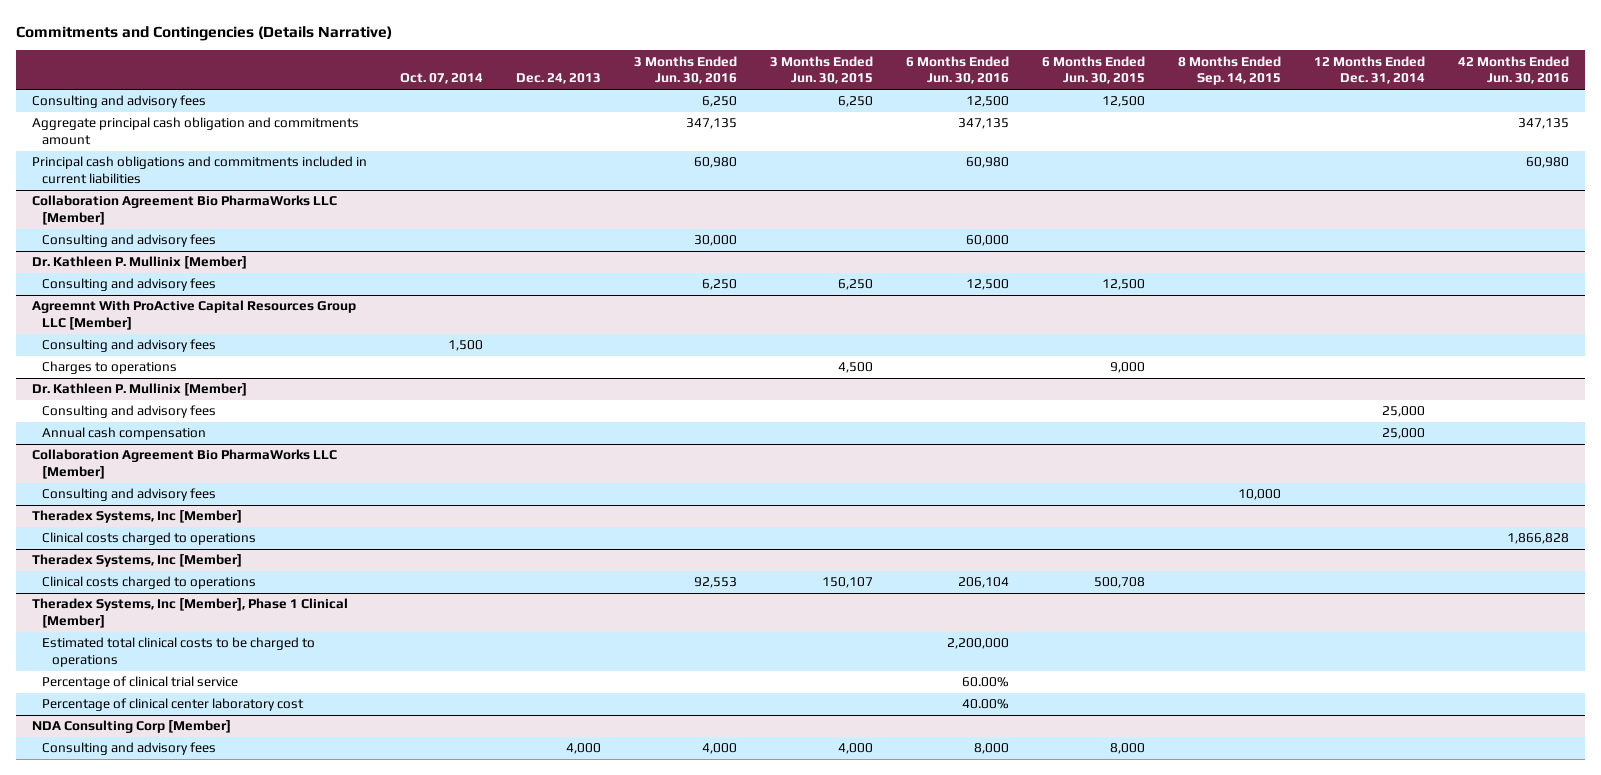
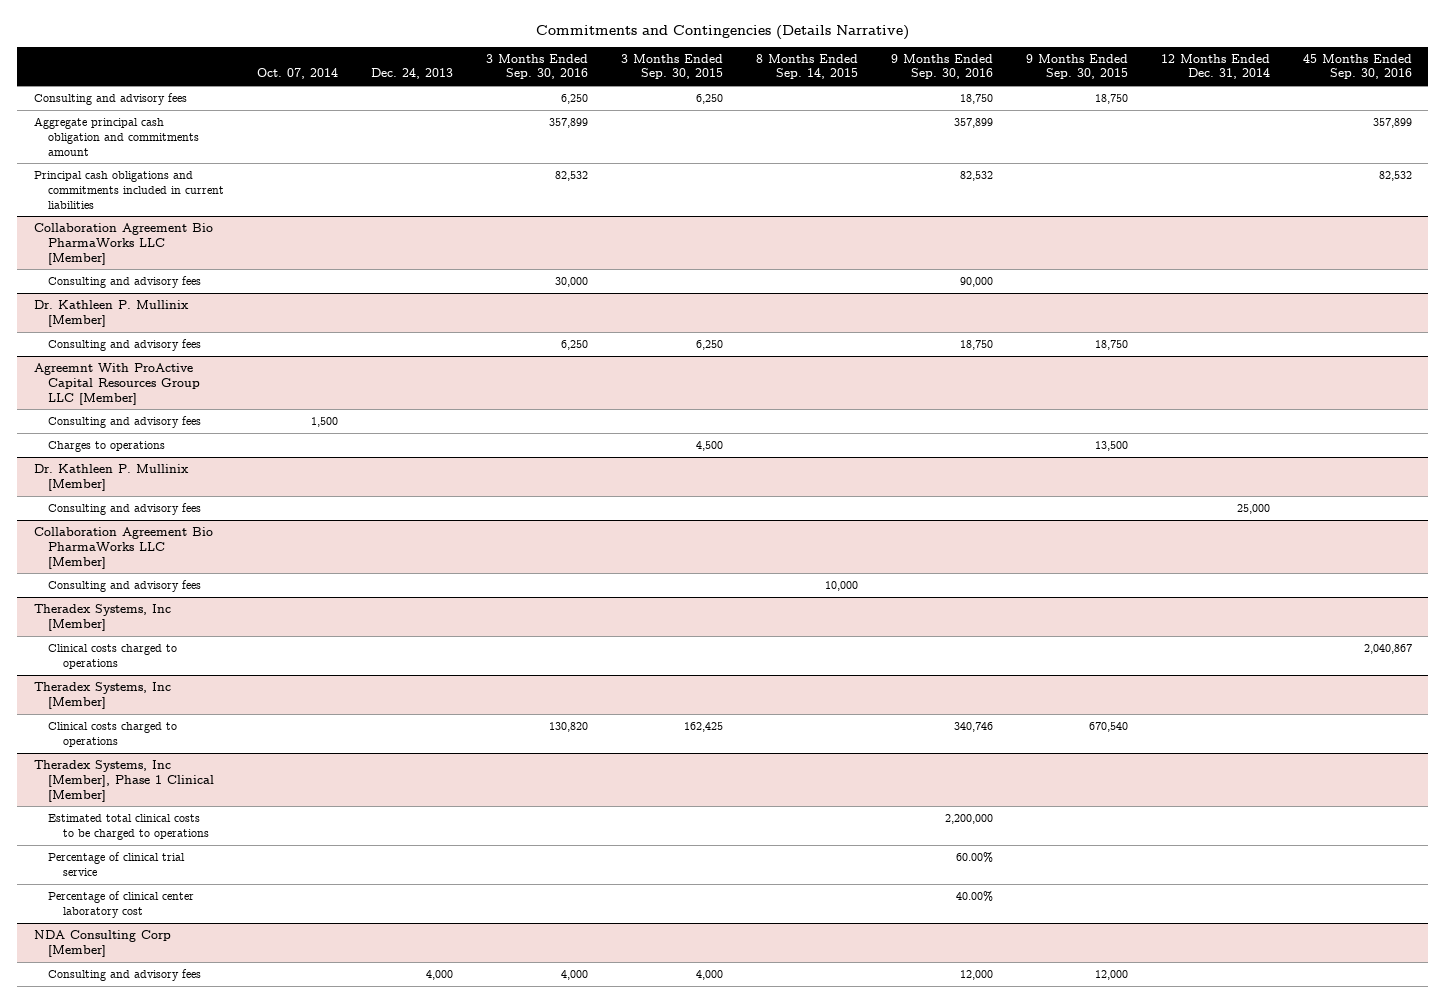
[633,55,737,85] 3 Months Ended Jun. 30, 2016 -> none
[769,55,873,85] 3 Months Ended Jun. 30, 2015 -> none
[905,55,1009,85] 6 Months Ended Jun. 30, 2016 -> none
[1041,55,1145,85] 6 Months Ended Jun. 30, 2015 -> none
[1457,55,1569,85] 42 Months Ended Jun. 30, 2016 -> none
none -> [485,53,588,80] 3 Months Ended Sep. 30, 2016
none -> [620,53,723,80] 3 Months Ended Sep. 30, 2015
none -> [890,53,993,80] 9 Months Ended Sep. 30, 2016
none -> [1025,53,1128,80] 9 Months Ended Sep. 30, 2015
none -> [1302,53,1412,80] 45 Months Ended Sep. 30, 2016
[41,427,206,441] Annual cash compensation -> none

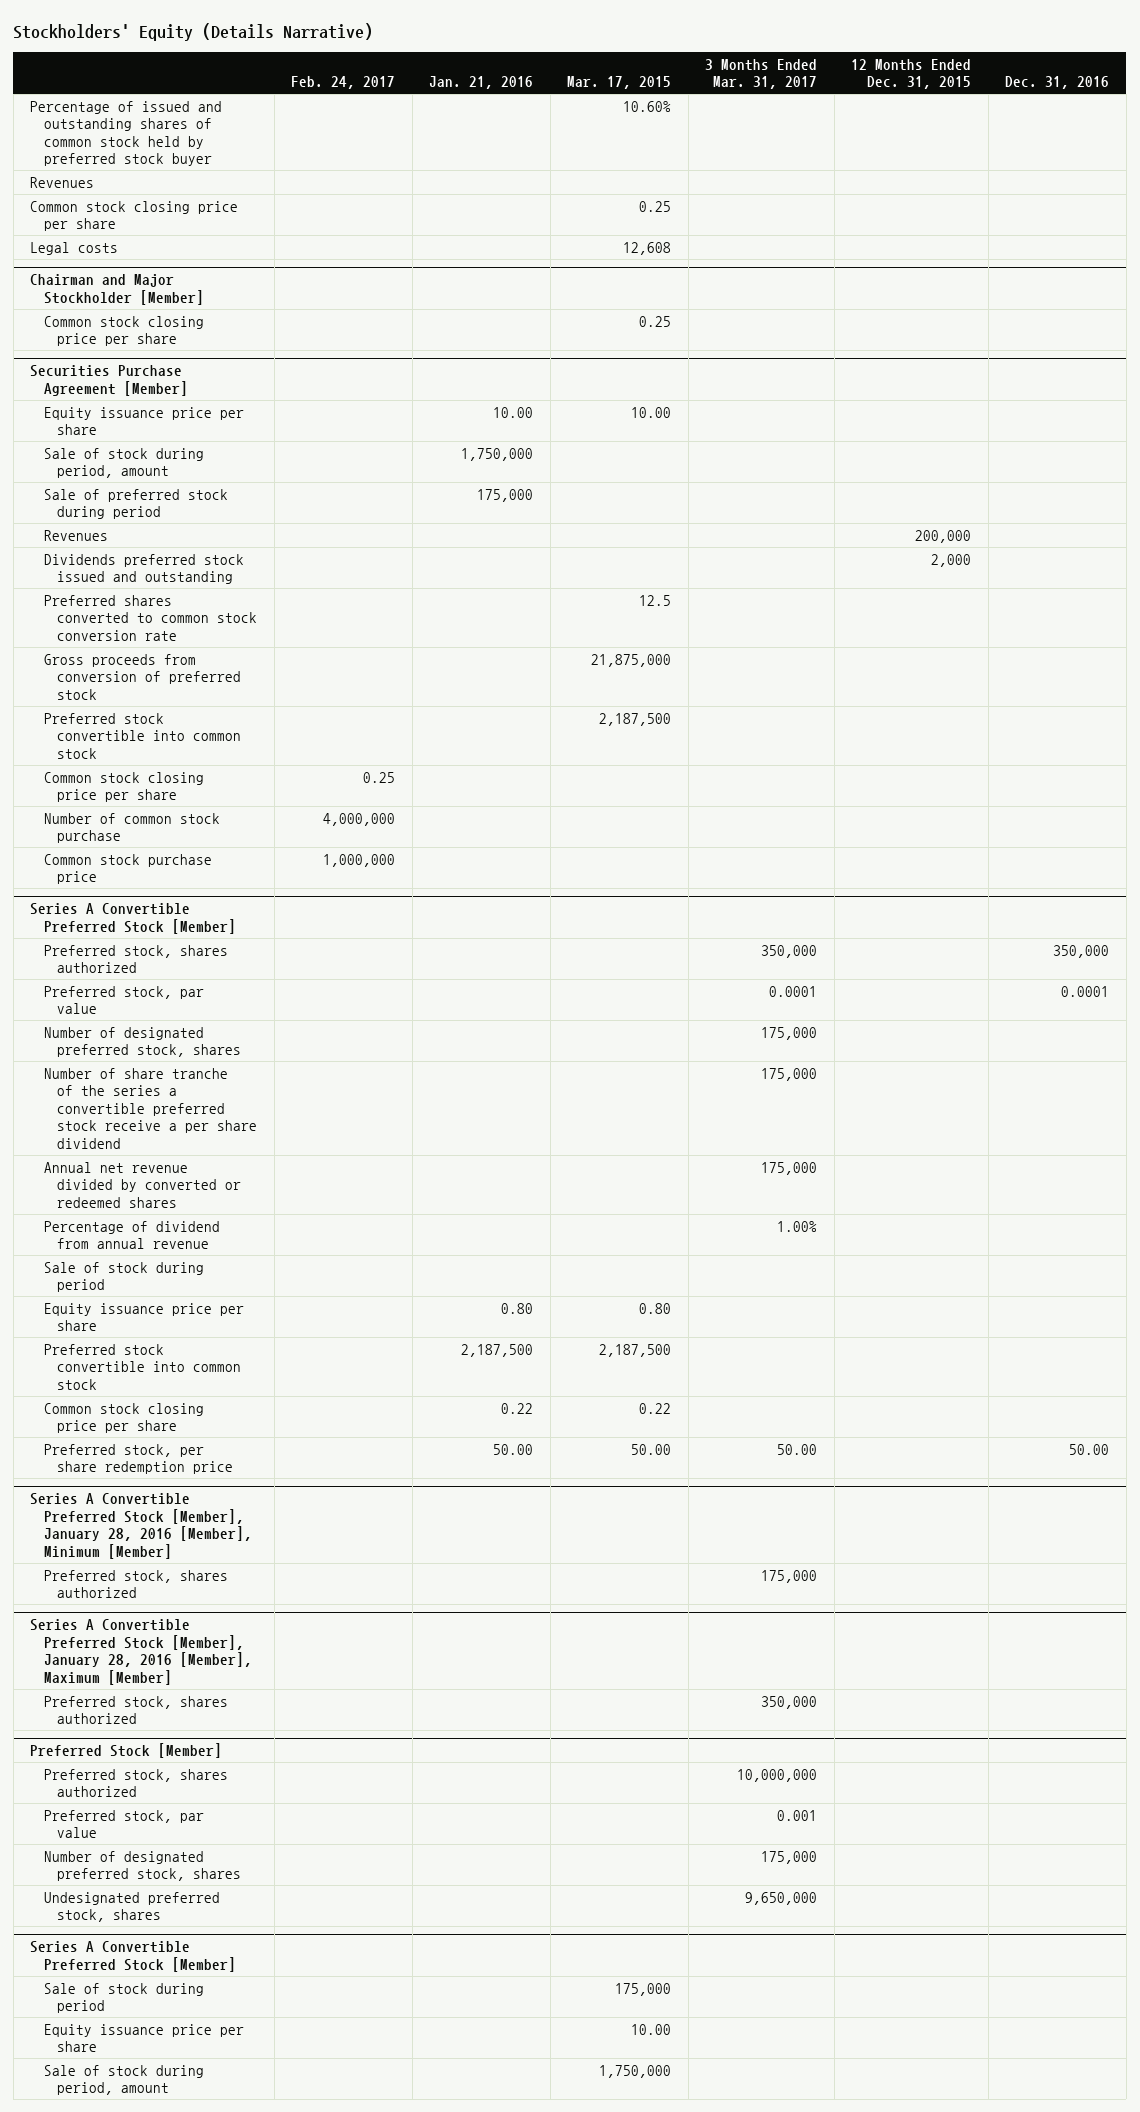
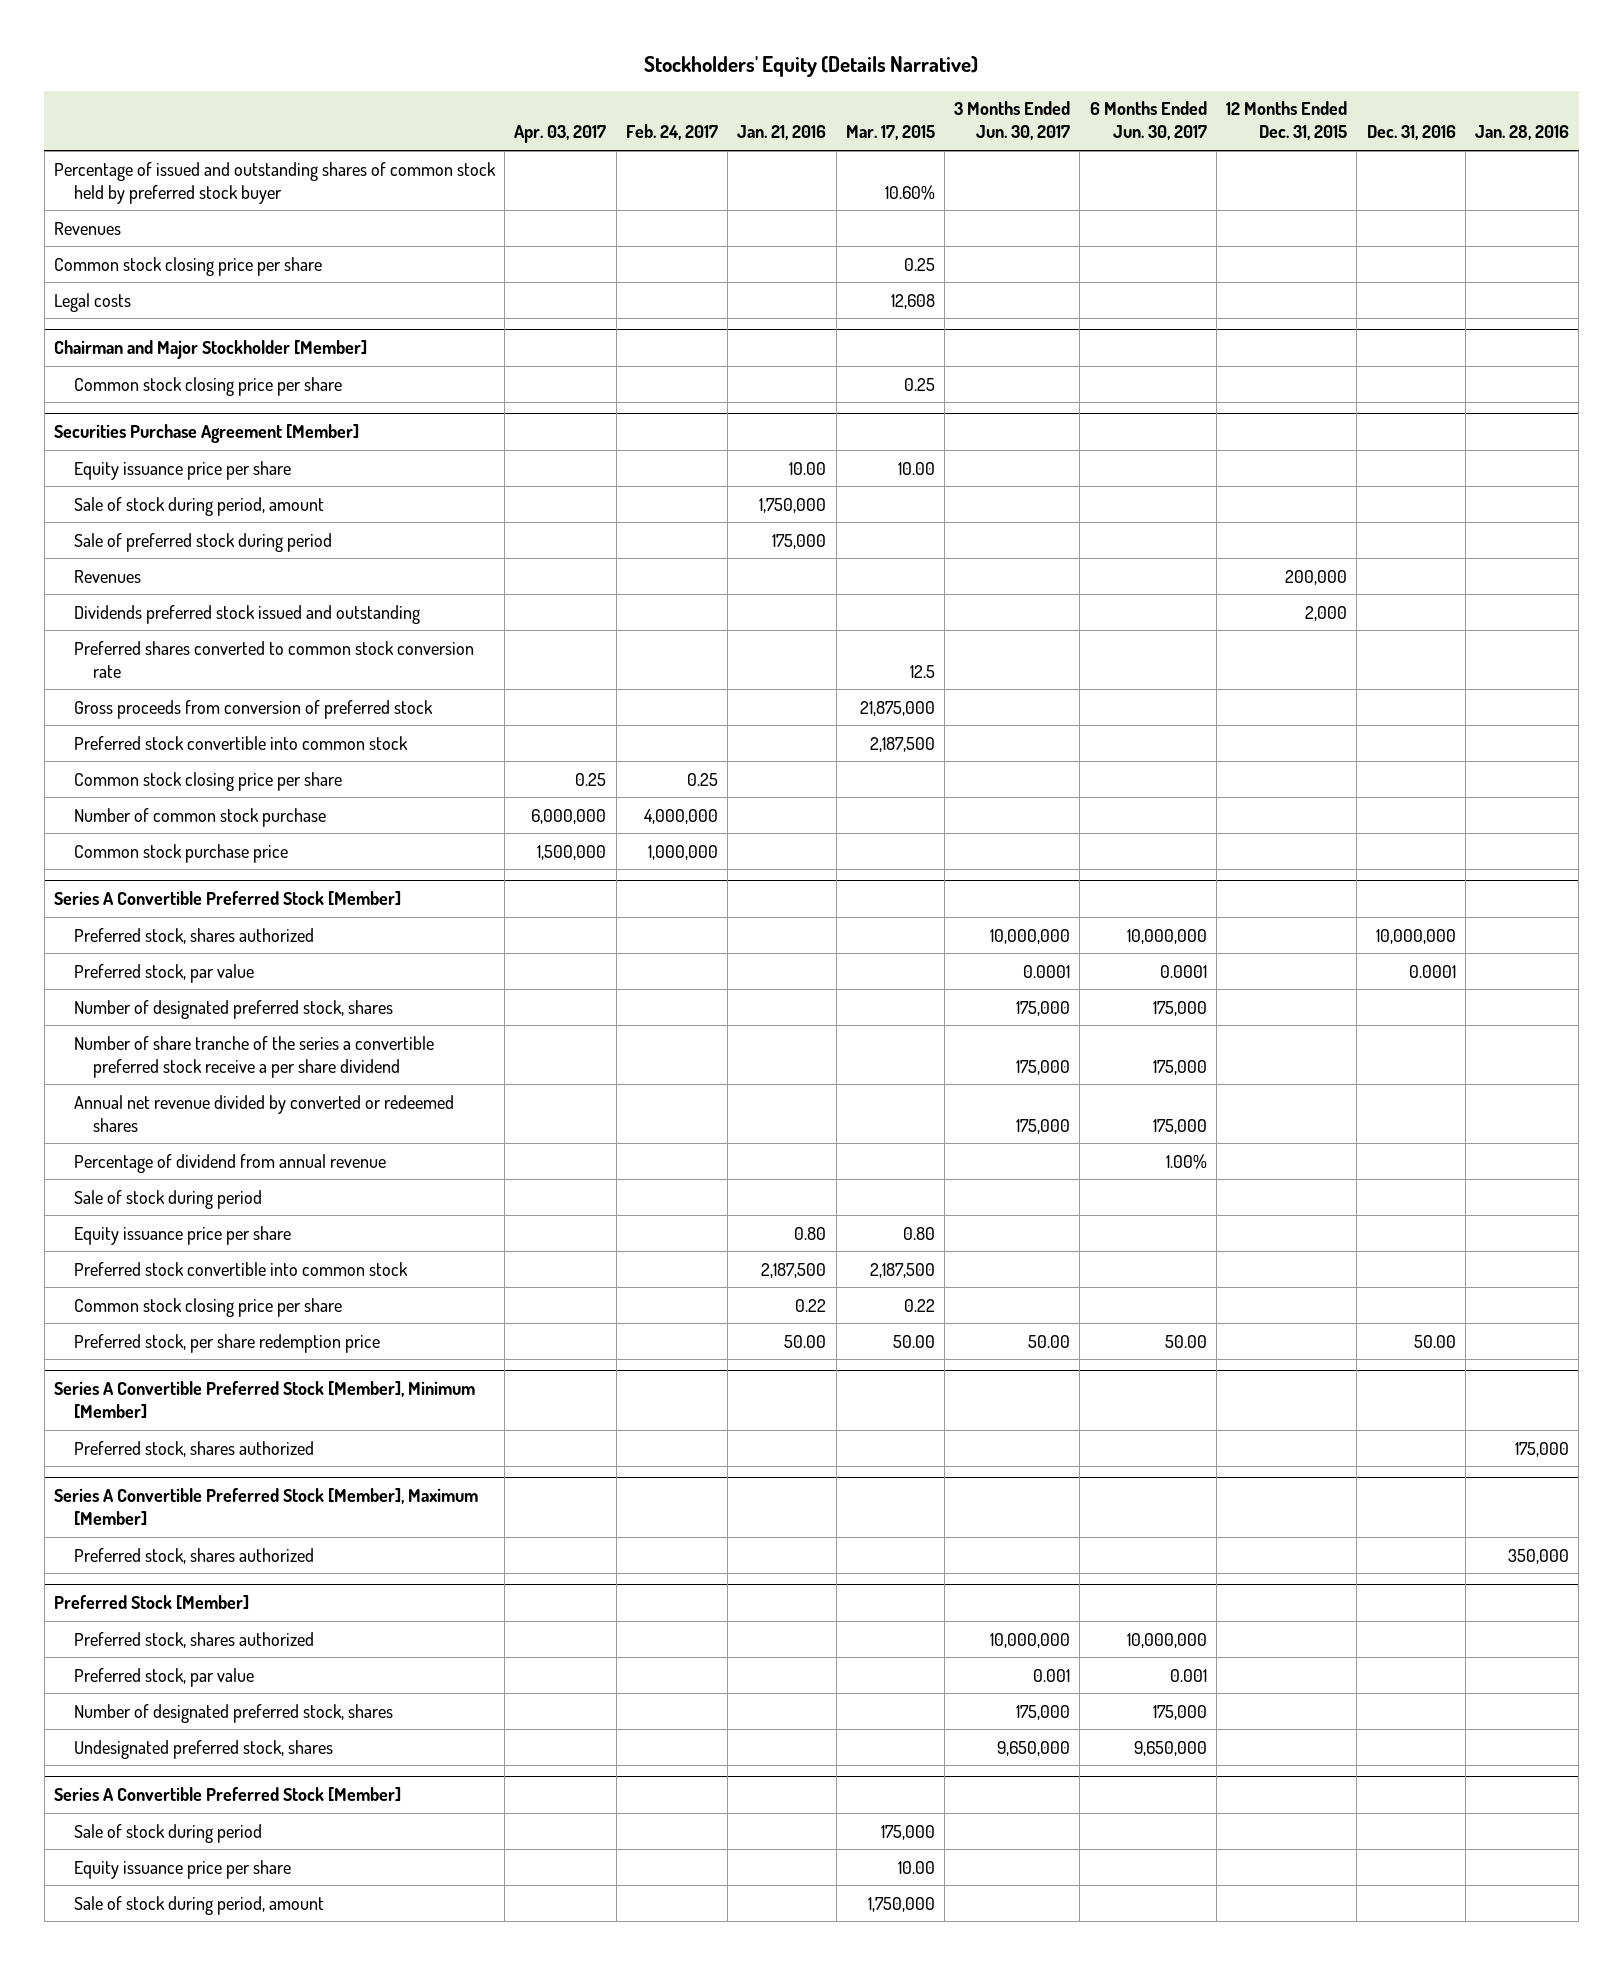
[705,58,818,90] 3 Months Ended Mar. 31, 2017 -> none
none -> [514,125,607,144] Apr. 03, 2017
none -> [954,101,1071,141] 3 Months Ended Jun. 30, 2017
none -> [1089,101,1207,141] 6 Months Ended Jun. 30, 2017
none -> [1474,125,1569,141] Jan. 28, 2016
[1053,944,1110,958] 350,000 -> [1375,928,1456,944] 10,000,000
[30,1493,252,1559] Series A Convertible Preferred Stock [Member], January 28, 2016 [Member], Minimum [Member] -> [53,1381,475,1420] Series A Convertible Preferred Stock [Member], Minimum [Member]
[30,1619,252,1685] Series A Convertible Preferred Stock [Member], January 28, 2016 [Member], Maximum [Member] -> [53,1488,478,1527] Series A Convertible Preferred Stock [Member], Maximum [Member]

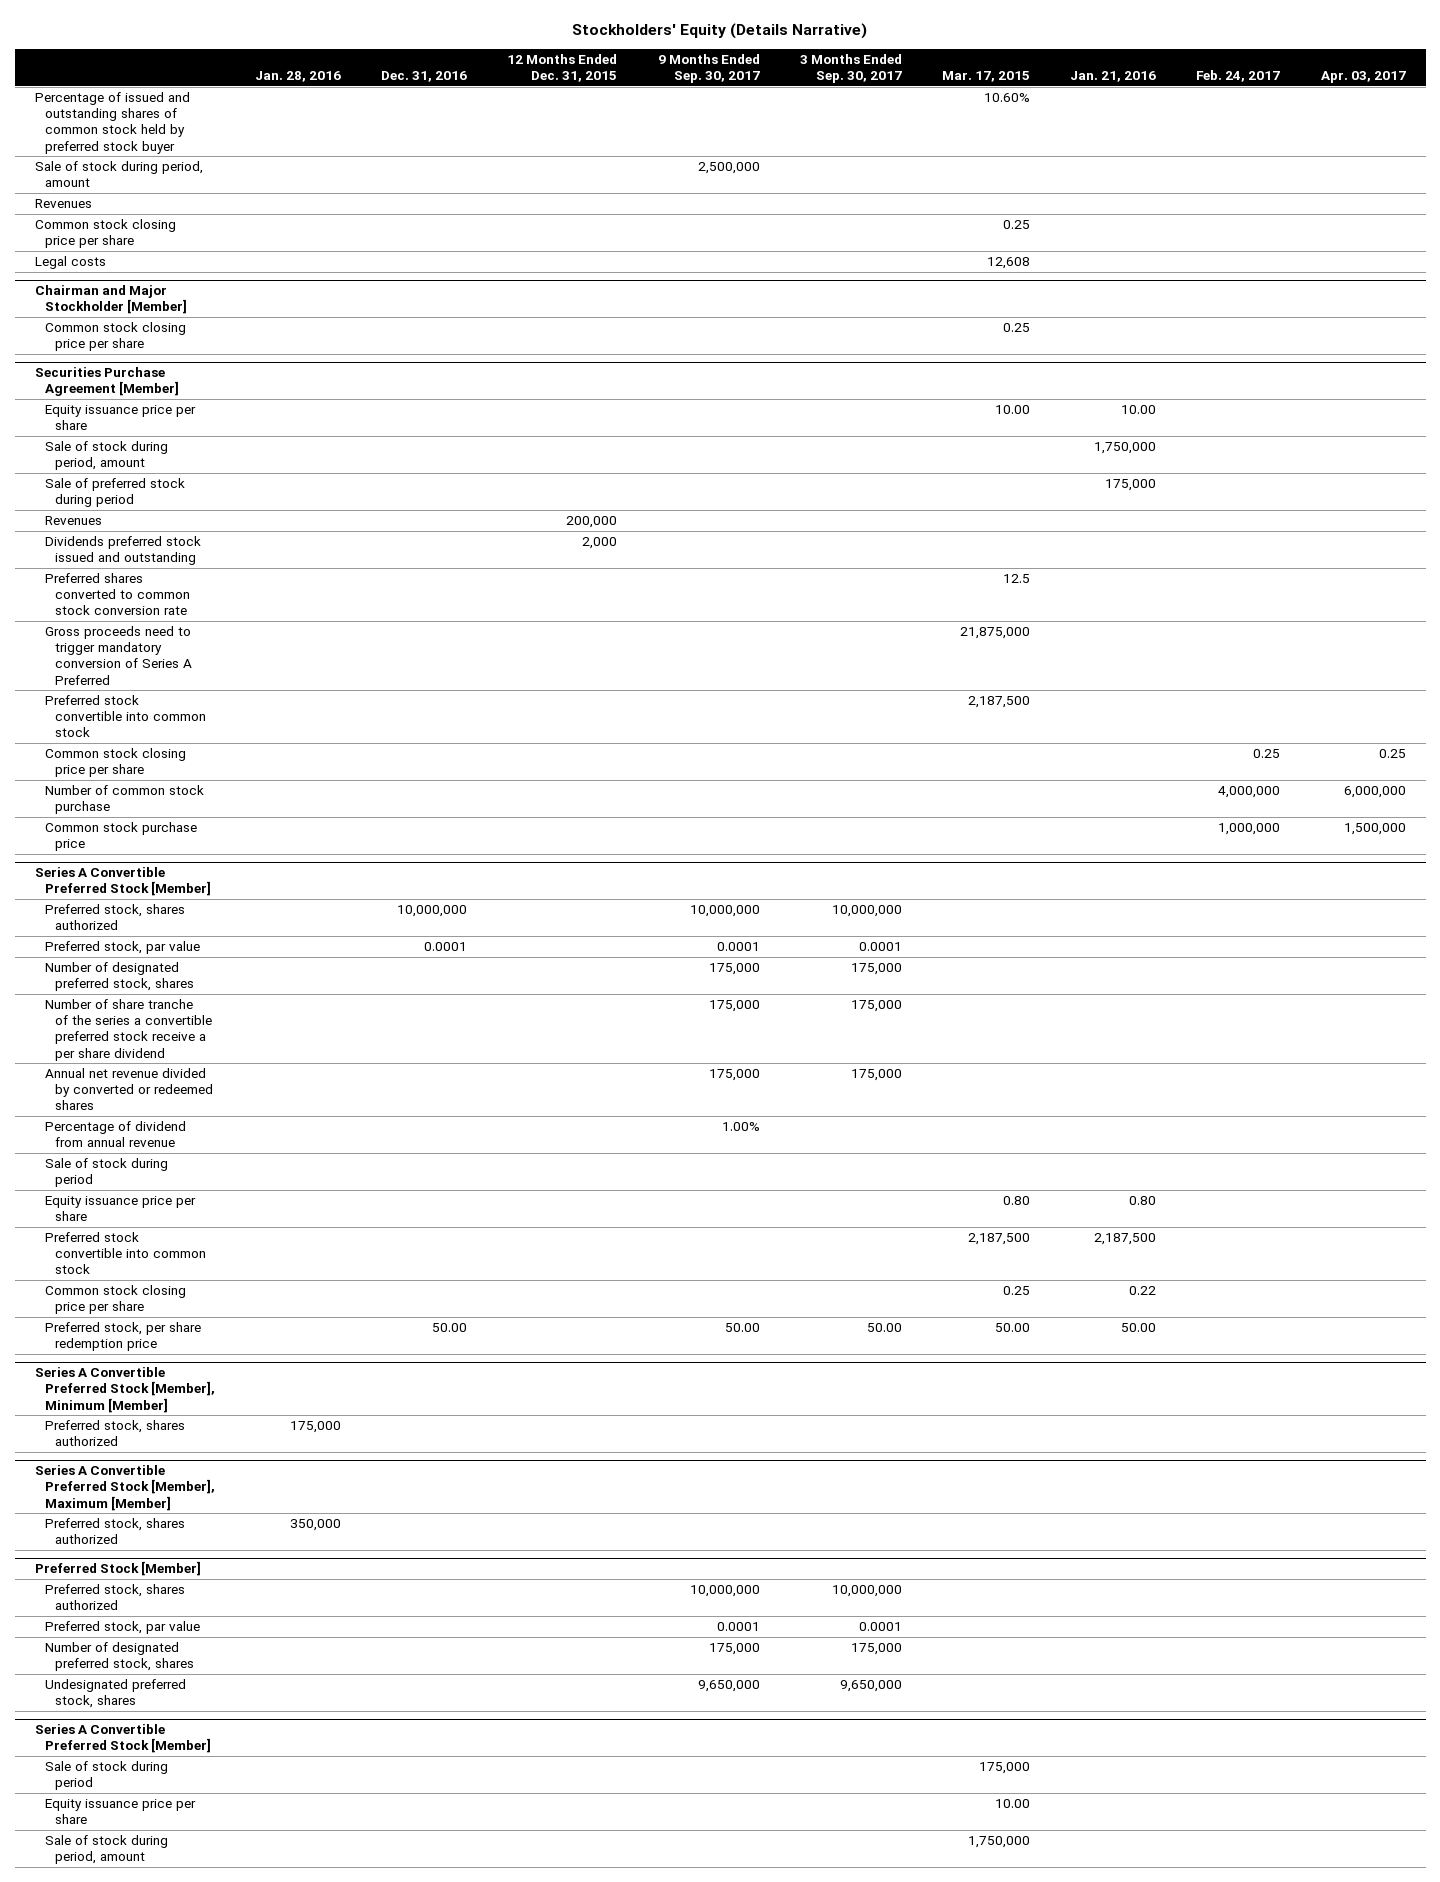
[954,101,1071,141] 3 Months Ended Jun. 30, 2017 -> none
[1089,101,1207,141] 6 Months Ended Jun. 30, 2017 -> none
none -> [657,53,760,84] 9 Months Ended Sep. 30, 2017
none -> [799,53,902,84] 3 Months Ended Sep. 30, 2017
none -> [34,161,203,188] Sale of stock during period, amount
[73,699,433,719] Gross proceeds from conversion of preferred stock -> [44,626,192,685] Gross proceeds need to trigger mandatory conversion of Series A Preferred
[903,1298,935,1312] 0.22 -> [1002,1286,1030,1296] 0.25

